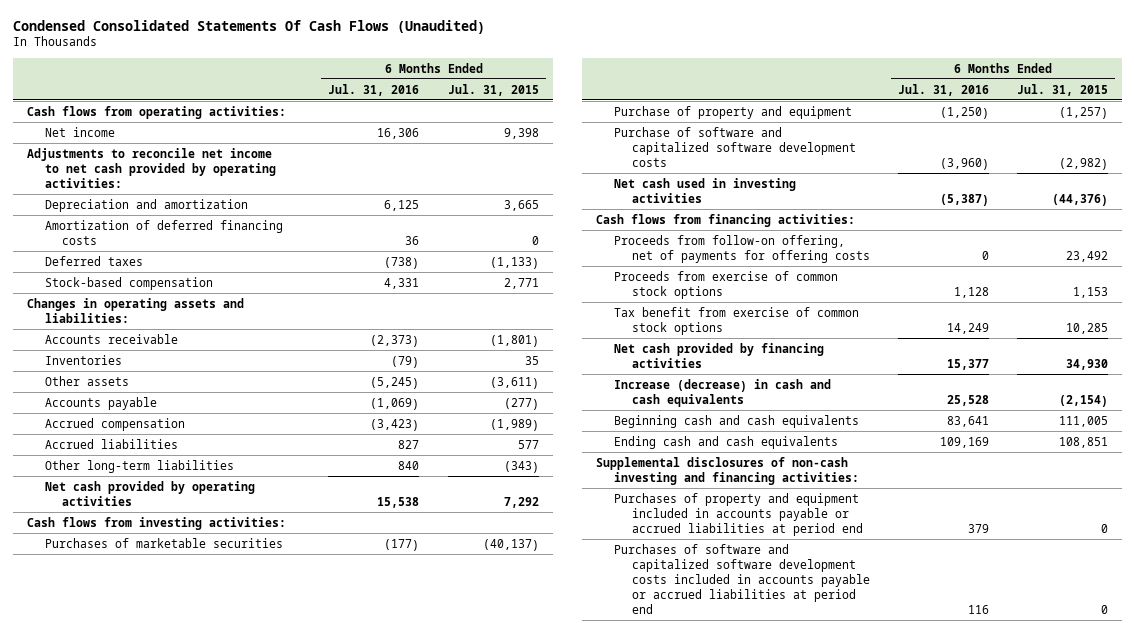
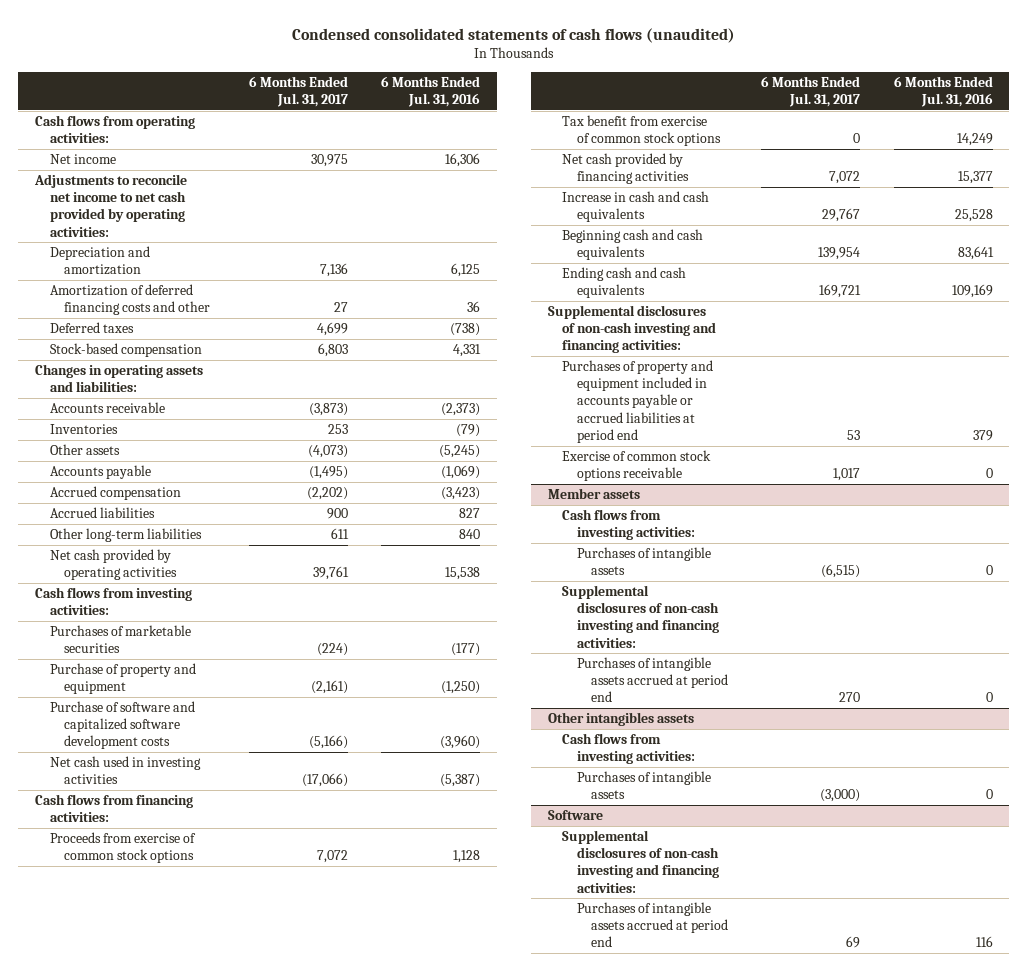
[12,19,485,34] Condensed Consolidated Statements Of Cash Flows (Unaudited) -> [291,27,735,43] Condensed consolidated statements of cash flows (unaudited)
[447,83,539,96] Jul. 31, 2015 -> none
none -> [248,75,348,107] 6 Months Ended Jul. 31, 2017
[44,219,283,245] Amortization of deferred financing costs -> [49,284,211,316] Amortization of deferred financing costs and other
[613,234,870,263] Proceeds from follow-on offering, net of payments for offering costs -> none
[613,378,831,407] Increase (decrease) in cash and cash equivalents -> [562,191,710,223] Increase in cash and cash equivalents
none -> [562,450,712,482] Exercise of common stock options receivable
none -> [547,488,640,500] Member assets
none -> [562,509,695,541] Cash flows from investing activities:
none -> [576,547,711,576] Purchases of intangible assets
none -> [562,585,719,648] Supplemental disclosures of non-cash investing and financing activities:
[613,543,870,614] Purchases of software and capitalized software development costs included in accounts payable or accrued liabilities at period end -> [576,657,729,703] Purchases of intangible assets accrued at period end
[967,604,989,614] 116 -> [985,692,993,703] 0
none -> [547,712,694,727] Other intangibles assets
none -> [562,733,695,765] Cash flows from investing activities:
none -> [576,771,711,800] Purchases of intangible assets
none -> [547,810,603,821] Software
none -> [562,830,719,893] Supplemental disclosures of non-cash investing and financing activities:
none -> [576,902,729,948] Purchases of intangible assets accrued at period end

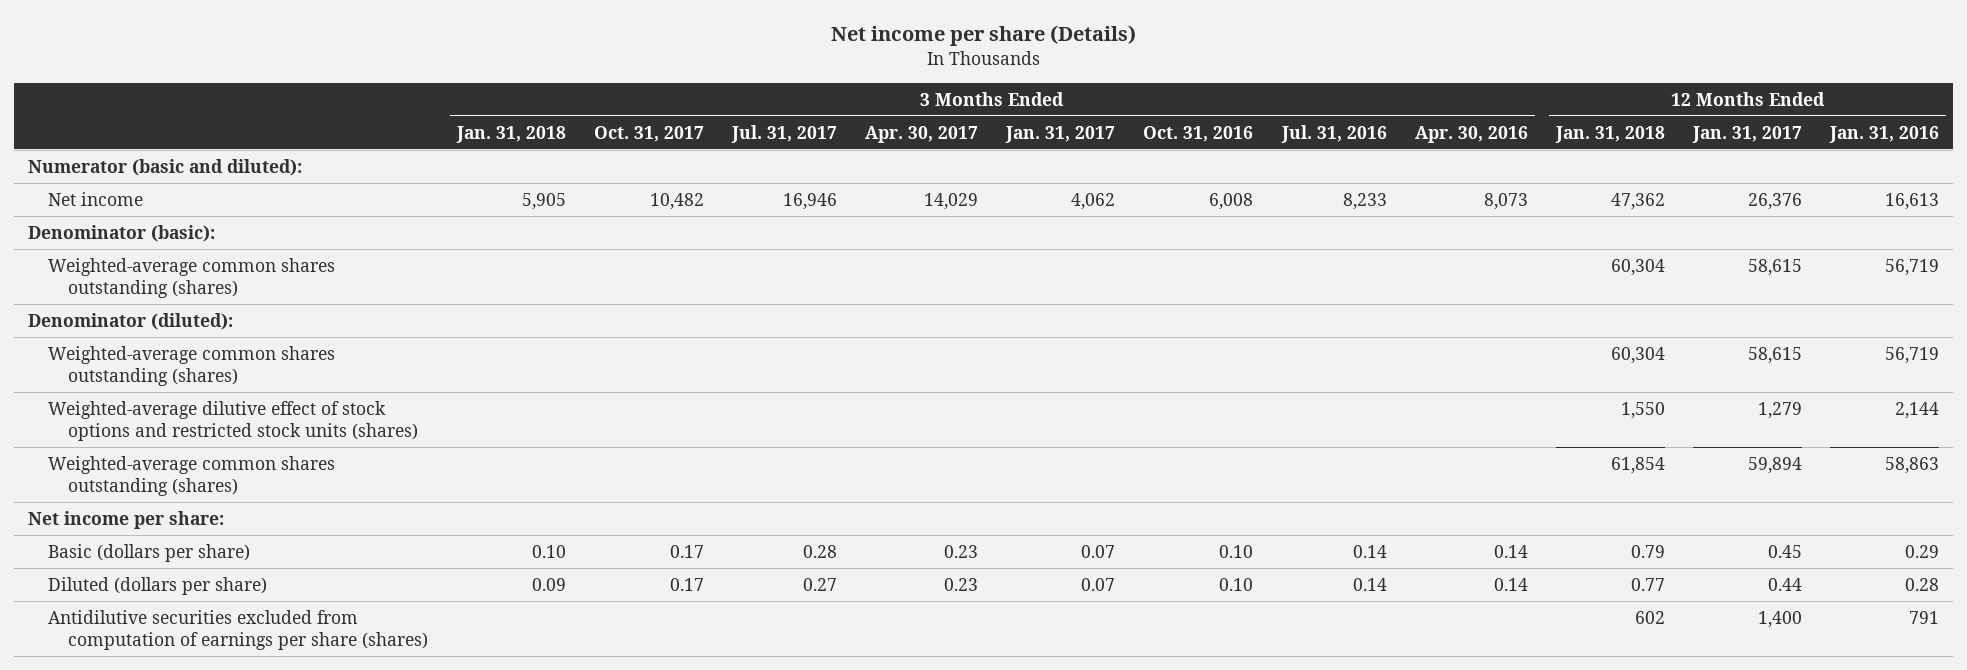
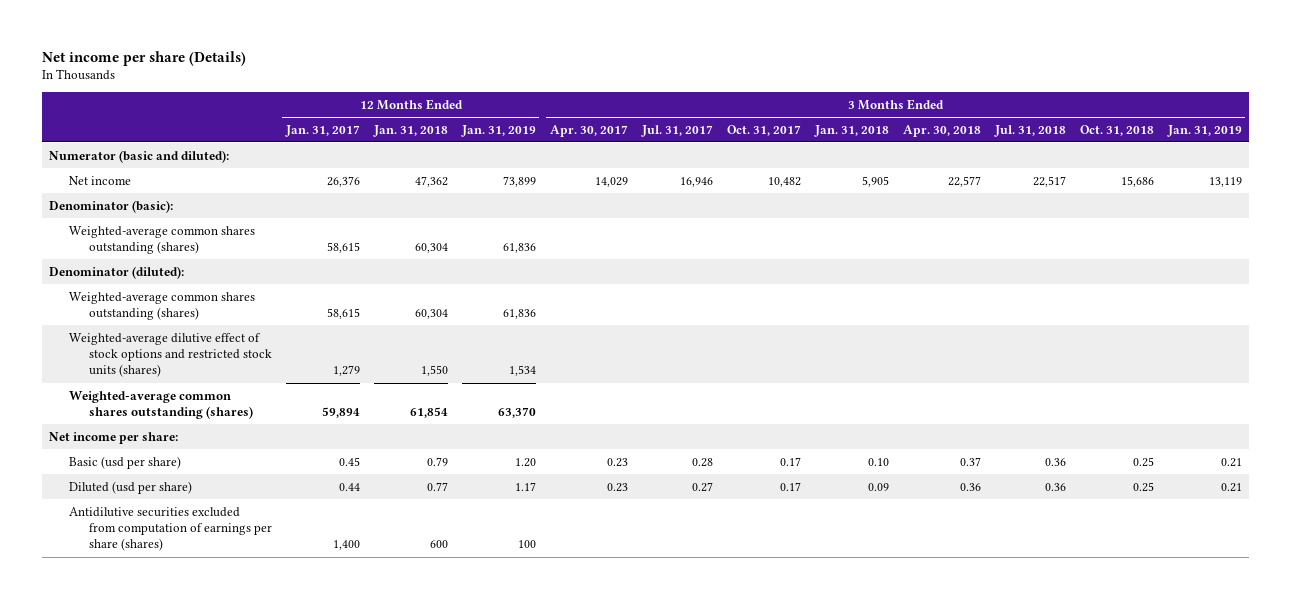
[1005,125,1116,143] Jan. 31, 2017 -> none
[1143,125,1254,142] Oct. 31, 2016 -> none
[1280,124,1387,143] Jul. 31, 2016 -> none
[1414,125,1528,143] Apr. 30, 2016 -> none
[1829,125,1940,143] Jan. 31, 2016 -> none
none -> [460,124,536,137] Jan. 31, 2019
none -> [902,124,981,137] Apr. 30, 2018
none -> [993,124,1066,137] Jul. 31, 2018
none -> [1079,124,1154,136] Oct. 31, 2018
none -> [1166,124,1242,137] Jan. 31, 2019
[48,543,251,562] Basic (dollars per share) -> [69,455,182,469] Basic (usd per share)
[48,576,268,595] Diluted (dollars per share) -> [69,480,193,494] Diluted (usd per share)
[1634,610,1665,624] 602 -> [429,540,448,549] 600

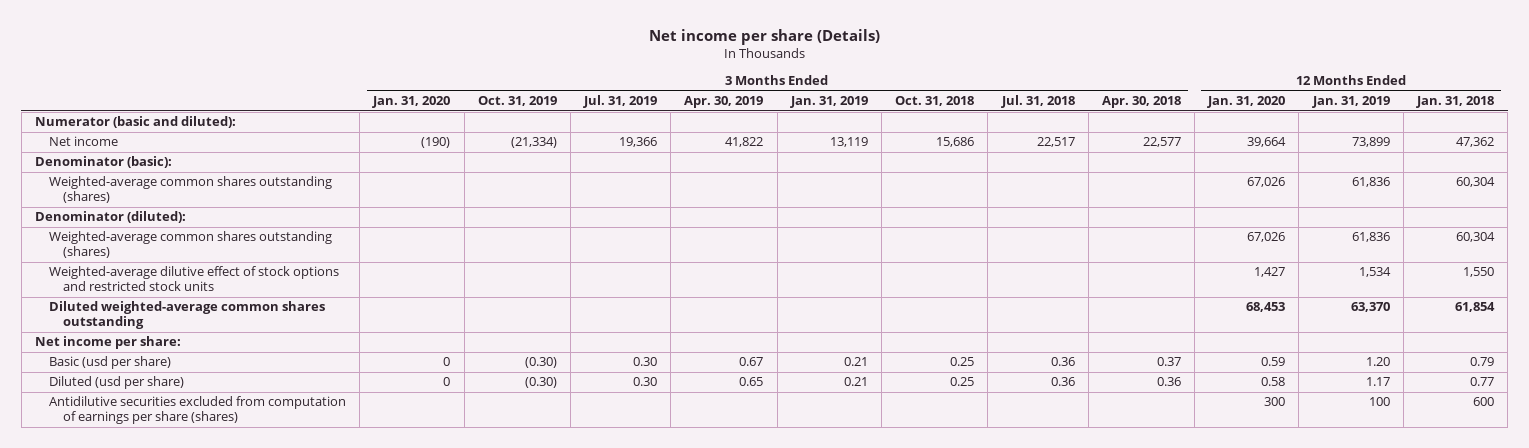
[284,124,360,137] Jan. 31, 2017 -> none
[549,124,628,137] Apr. 30, 2017 -> none
[640,124,713,137] Jul. 31, 2017 -> none
[726,124,801,136] Oct. 31, 2017 -> none
[813,124,889,137] Jan. 31, 2018 -> none
none -> [372,96,451,109] Jan. 31, 2020
none -> [477,96,557,107] Oct. 31, 2019
none -> [583,95,658,109] Jul. 31, 2019
none -> [684,96,764,109] Apr. 30, 2019
none -> [1207,96,1286,109] Jan. 31, 2020
[69,332,272,378] Weighted-average dilutive effect of stock options and restricted stock units (shares) -> [49,266,340,292] Weighted-average dilutive effect of stock options and restricted stock units
[69,390,253,419] Weighted-average common shares outstanding (shares) -> [49,301,326,330] Diluted weighted-average common shares outstanding

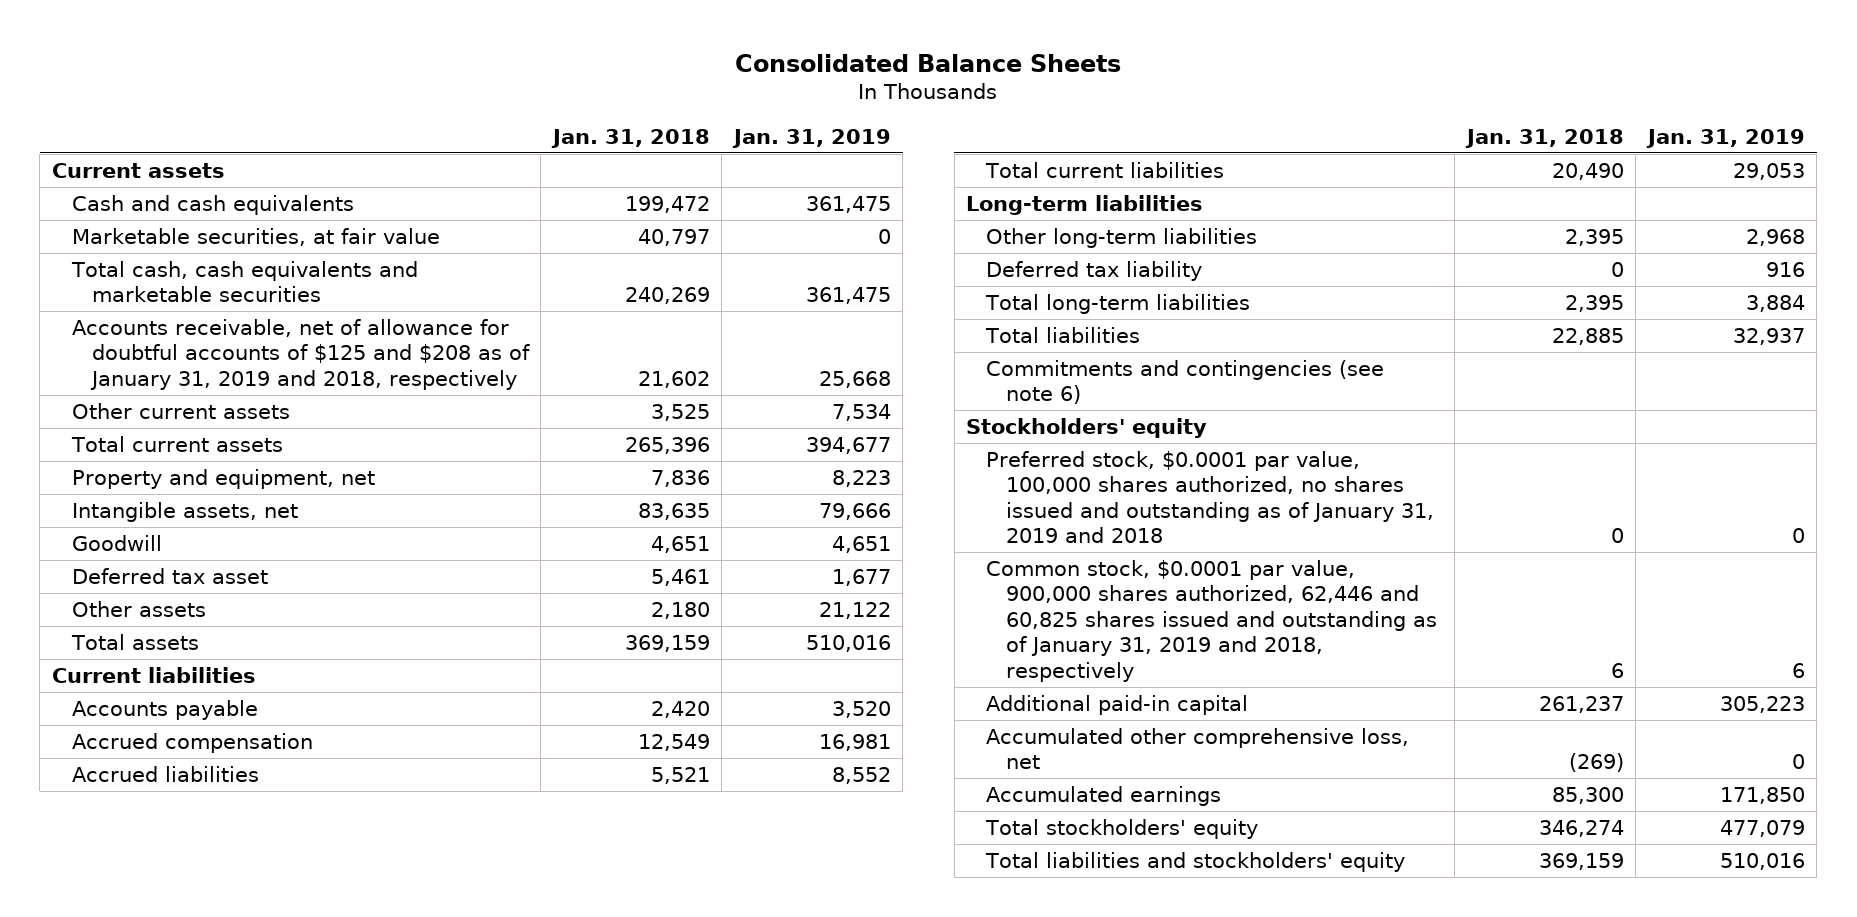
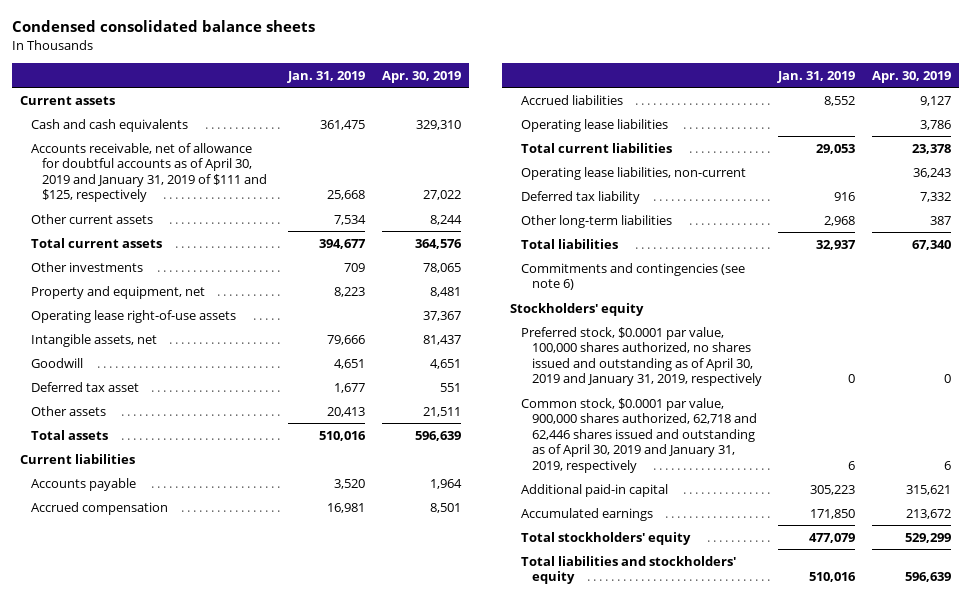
[735,53,1122,72] Consolidated Balance Sheets -> [11,20,315,33] Condensed consolidated balance sheets
[550,128,710,148] Jan. 31, 2018 -> none
none -> [381,70,461,83] Apr. 30, 2019
[71,227,440,246] Marketable securities, at fair value -> none
[70,260,418,303] Total cash, cash equivalents and marketable securities -> none
[71,318,530,390] Accounts receivable, net of allowance for doubtful accounts of $125 and $208 as of January 31, 2019 and 2018, respectively -> [30,142,267,203] Accounts receivable, net of allowance for doubtful accounts as of April 30, 2019 and January 31, 2019 of $111 and $125, respectively
none -> [30,261,143,272] Other investments
none -> [30,309,236,323] Operating lease right-of-use assets
[818,601,891,619] 21,122 -> [327,406,366,417] 20,413
none -> [520,118,668,132] Operating lease liabilities
[966,194,1204,215] Long-term liabilities -> none
none -> [520,166,746,180] Operating lease liabilities, non-current
[984,293,1250,314] Total long-term liabilities -> none
[985,227,1257,248] Other long-term liabilities -> [520,214,672,228] Other long-term liabilities
[985,450,1434,544] Preferred stock, $0.0001 par value, 100,000 shares authorized, no shares issued and outstanding as of January 31, 2019 and 2018 -> [520,326,762,387] Preferred stock, $0.0001 par value, 100,000 shares authorized, no shares issued and outstanding as of April 30, 2019 and January 31, 2019, respectively
[985,559,1437,682] Common stock, $0.0001 par value, 900,000 shares authorized, 62,446 and 60,825 shares issued and outstanding as of January 31, 2019 and 2018, respectively -> [520,397,757,473] Common stock, $0.0001 par value, 900,000 shares authorized, 62,718 and 62,446 shares issued and outstanding as of April 30, 2019 and January 31, 2019, respectively
[985,727,1409,770] Accumulated other comprehensive loss, net -> none

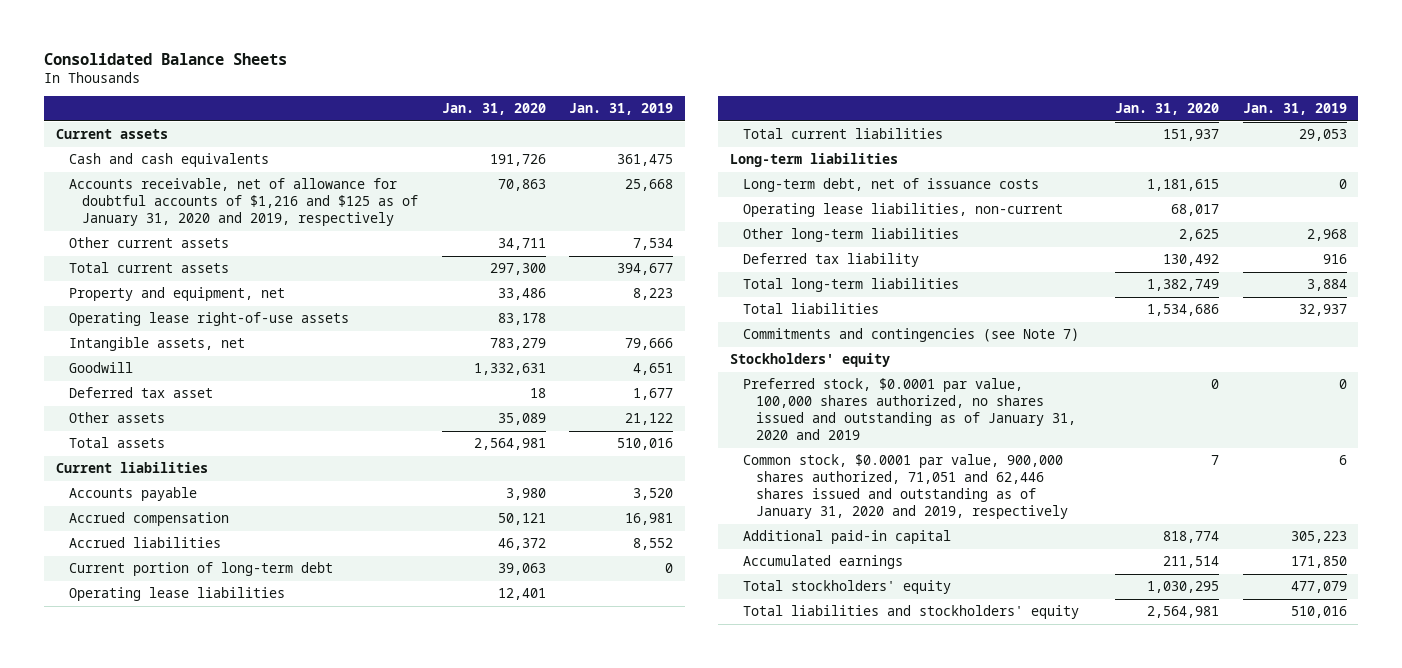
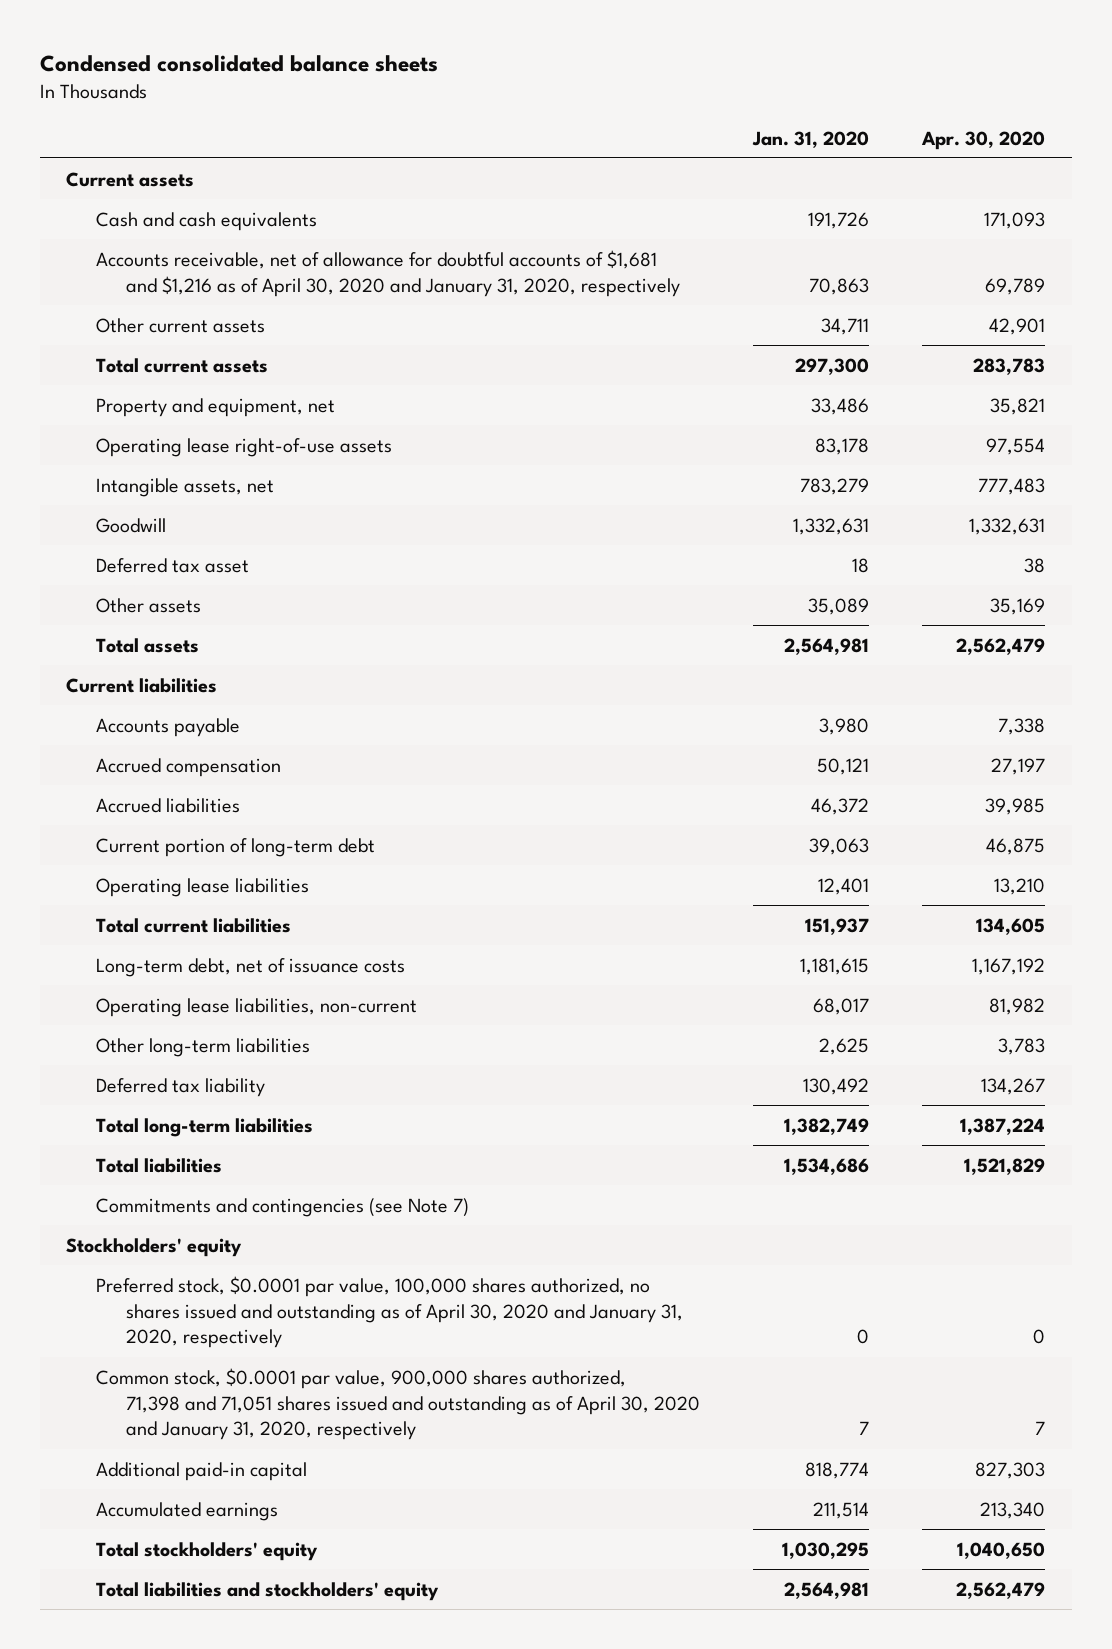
[44,52,288,65] Consolidated Balance Sheets -> [39,54,438,72] Condensed consolidated balance sheets
[568,103,673,116] Jan. 31, 2019 -> none
none -> [921,130,1046,150] Apr. 30, 2020
[68,178,419,227] Accounts receivable, net of allowance for doubtful accounts of $1,216 and $125 as of January 31, 2020 and 2019, respectively -> [95,249,680,297] Accounts receivable, net of allowance for doubtful accounts of $1,681 and $1,216 as of April 30, 2020 and January 31, 2020, respectively
[729,153,898,168] Long-term liabilities -> none
[742,378,1076,440] Preferred stock, $0.0001 par value, 100,000 shares authorized, no shares issued and outstanding as of January 31, 2020 and 2019 -> [95,1275,683,1349] Preferred stock, $0.0001 par value, 100,000 shares authorized, no shares issued and outstanding as of April 30, 2020 and January 31, 2020, respectively
[742,454,1068,519] Common stock, $0.0001 par value, 900,000 shares authorized, 71,051 and 62,446 shares issued and outstanding as of January 31, 2020 and 2019, respectively -> [95,1367,700,1441] Common stock, $0.0001 par value, 900,000 shares authorized, 71,398 and 71,051 shares issued and outstanding as of April 30, 2020 and January 31, 2020, respectively

